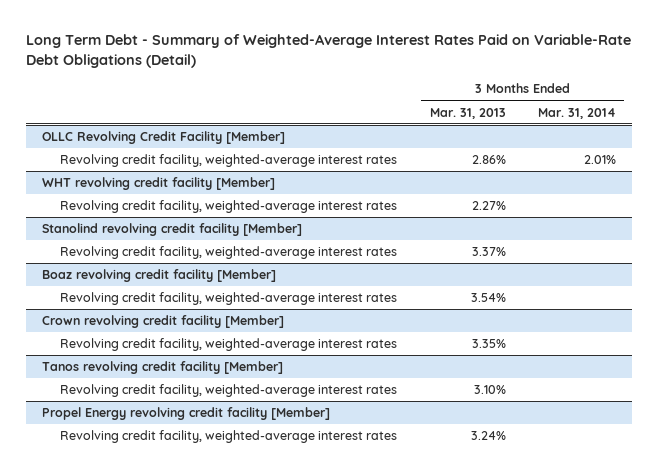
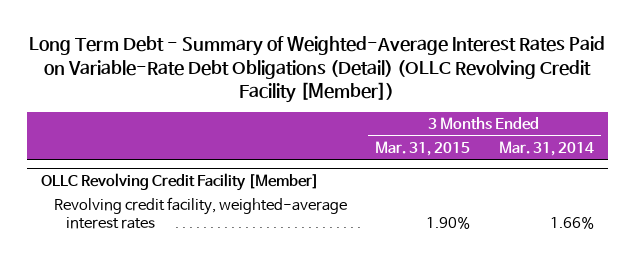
[25,34,631,68] Long Term Debt - Summary of Weighted-Average Interest Rates Paid on Variable-Rate Debt Obligations (Detail) -> [29,36,606,103] Long Term Debt - Summary of Weighted-Average Interest Rates Paid on Variable-Rate Debt Obligations (Detail) (OLLC Revolving Credit Facility [Member])
[429,107,506,119] Mar. 31, 2013 -> none
none -> [375,140,471,156] Mar. 31, 2015
[41,177,275,191] WHT revolving credit facility [Member] -> none
[60,200,398,214] Revolving credit facility, weighted-average interest rates -> none
[41,223,302,237] Stanolind revolving credit facility [Member] -> none
[60,246,398,260] Revolving credit facility, weighted-average interest rates -> none
[41,269,276,283] Boaz revolving credit facility [Member] -> none
[60,292,398,306] Revolving credit facility, weighted-average interest rates -> none
[41,315,284,329] Crown revolving credit facility [Member] -> none
[60,338,398,352] Revolving credit facility, weighted-average interest rates -> none
[41,361,283,375] Tanos revolving credit facility [Member] -> none
[60,384,398,398] Revolving credit facility, weighted-average interest rates -> none
[41,407,330,421] Propel Energy revolving credit facility [Member] -> none
[60,430,398,444] Revolving credit facility, weighted-average interest rates -> none
[584,155,617,165] 2.01% -> [549,216,594,230] 1.66%

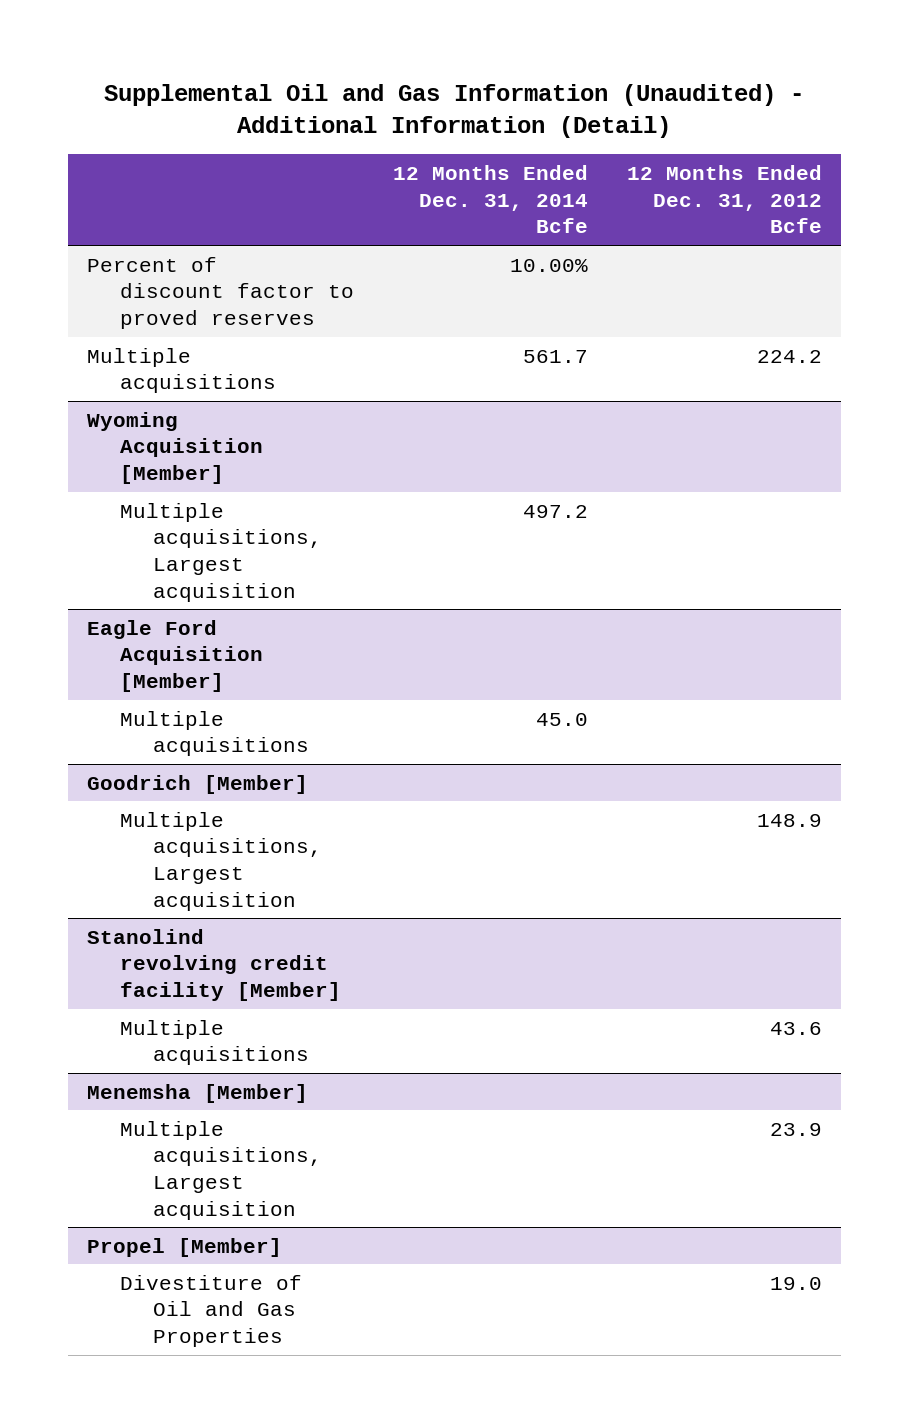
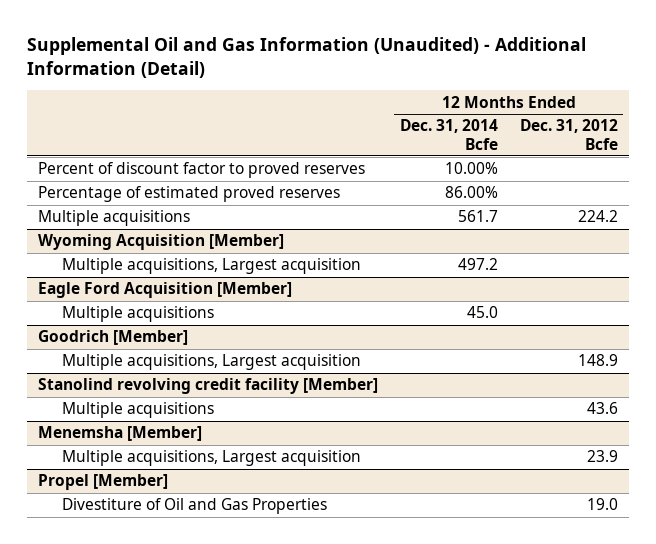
none -> [37,186,340,203] Percentage of estimated proved reserves

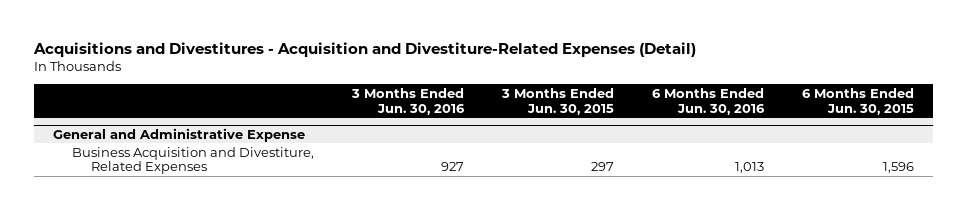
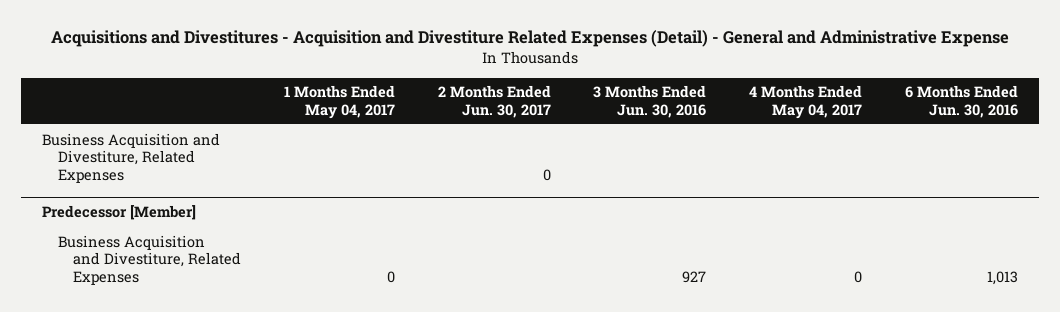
[32,42,696,58] Acquisitions and Divestitures - Acquisition and Divestiture-Related Expenses (Detail) -> [50,30,1009,48] Acquisitions and Divestitures - Acquisition and Divestiture Related Expenses (Detail) - General and Administrative Expense
[500,87,614,115] 3 Months Ended Jun. 30, 2015 -> none
[801,87,914,115] 6 Months Ended Jun. 30, 2015 -> none
none -> [283,85,395,119] 1 Months Ended May 04, 2017
none -> [437,85,551,118] 2 Months Ended Jun. 30, 2017
none -> [748,85,862,119] 4 Months Ended May 04, 2017
none -> [42,132,221,183] Business Acquisition and Divestiture, Related Expenses
[52,127,305,142] General and Administrative Expense -> [42,205,197,221] Predecessor [Member]

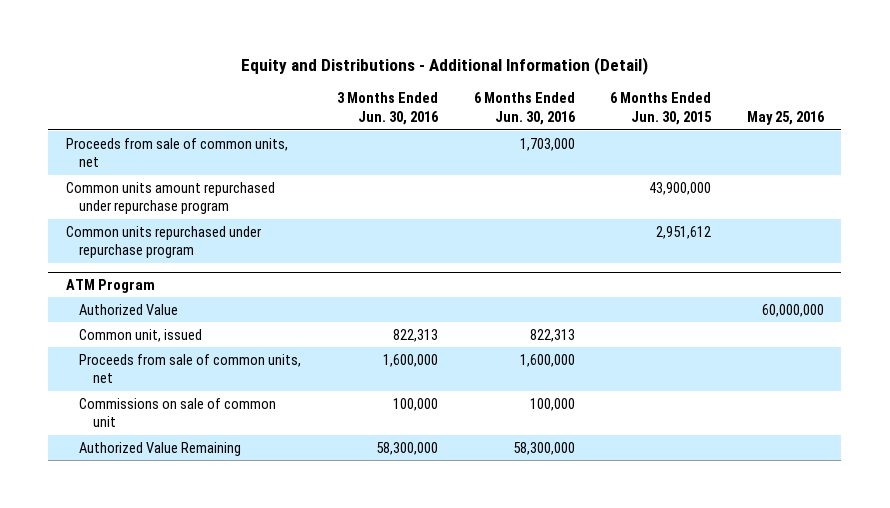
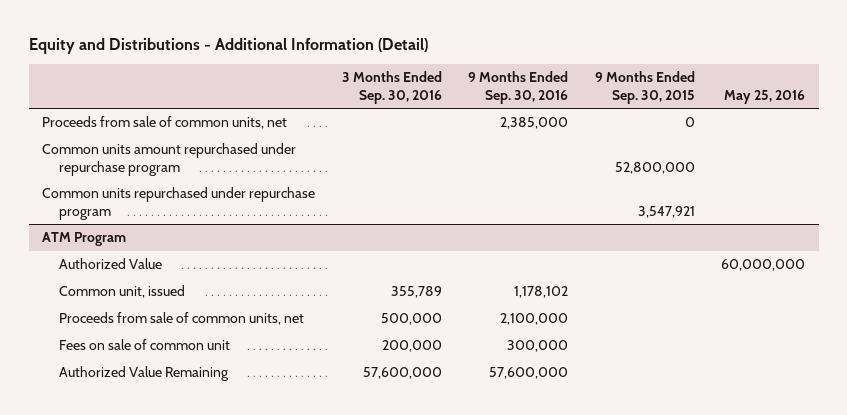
[336,92,439,126] 3 Months Ended Jun. 30, 2016 -> none
[473,92,576,126] 6 Months Ended Jun. 30, 2016 -> none
[610,92,713,126] 6 Months Ended Jun. 30, 2015 -> none
none -> [341,71,442,104] 3 Months Ended Sep. 30, 2016
none -> [468,71,569,104] 9 Months Ended Sep. 30, 2016
none -> [594,71,695,104] 9 Months Ended Sep. 30, 2015
[79,397,277,428] Commissions on sale of common unit -> [58,339,230,351] Fees on sale of common unit

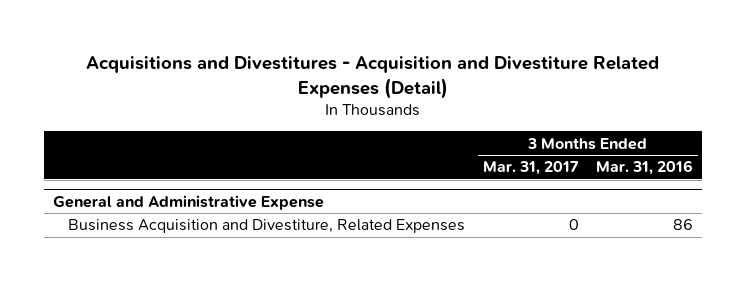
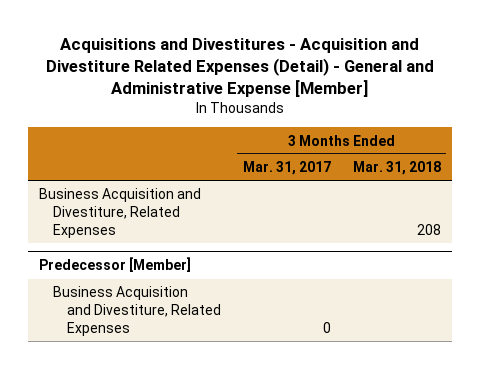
[86,55,660,99] Acquisitions and Divestitures - Acquisition and Divestiture Related Expenses (Detail) -> [46,38,435,98] Acquisitions and Divestitures - Acquisition and Divestiture Related Expenses (Detail) - General and Administrative Expense [Member]
[596,160,694,176] Mar. 31, 2016 -> none
none -> [352,161,441,176] Mar. 31, 2018
none -> [39,188,202,239] Business Acquisition and Divestiture, Related Expenses
[52,194,324,210] General and Administrative Expense -> [39,257,192,273] Predecessor [Member]

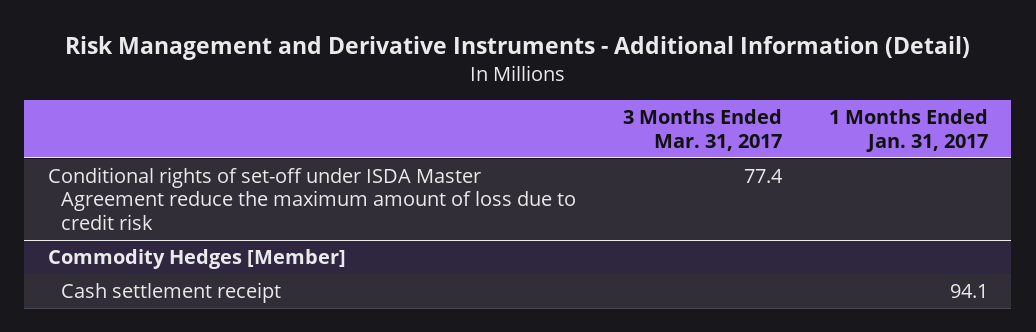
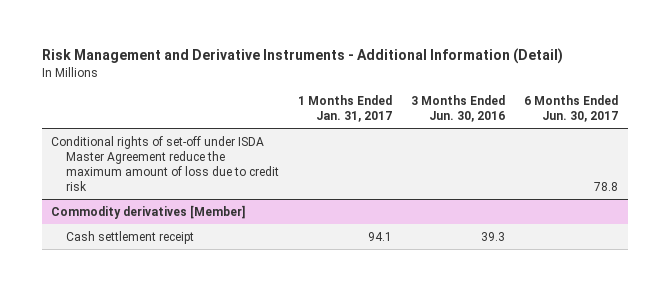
[623,109,783,151] 3 Months Ended Mar. 31, 2017 -> none
none -> [411,95,506,123] 3 Months Ended Jun. 30, 2016
none -> [524,95,619,123] 6 Months Ended Jun. 30, 2017
[47,249,346,270] Commodity Hedges [Member] -> [51,204,246,219] Commodity derivatives [Member]

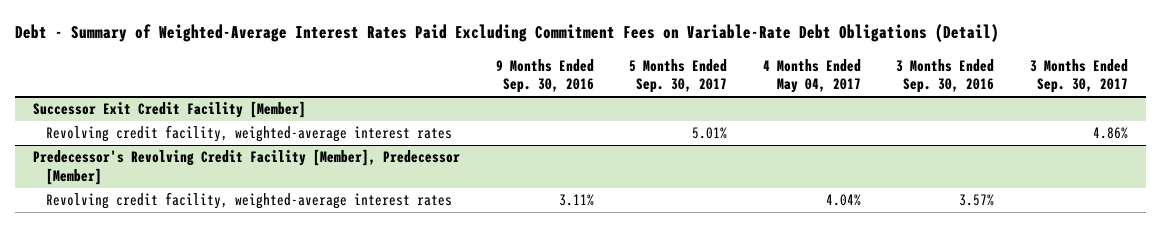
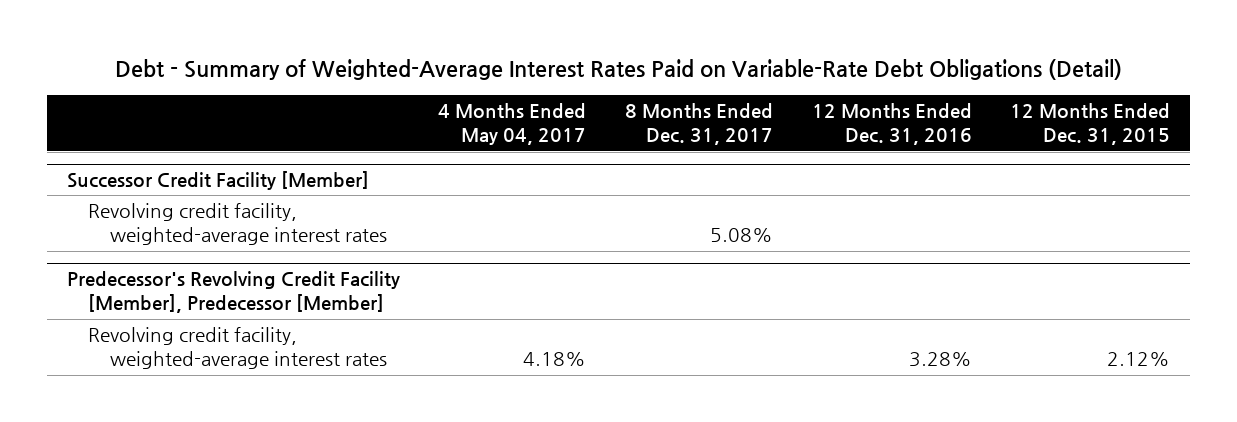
[15,24,1000,43] Debt - Summary of Weighted-Average Interest Rates Paid Excluding Commitment Fees on Variable-Rate Debt Obligations (Detail) -> [115,59,1123,81] Debt - Summary of Weighted-Average Interest Rates Paid on Variable-Rate Debt Obligations (Detail)
[495,58,594,94] 9 Months Ended Sep. 30, 2016 -> none
[629,58,728,94] 5 Months Ended Sep. 30, 2017 -> none
[896,58,995,94] 3 Months Ended Sep. 30, 2016 -> none
[1029,58,1128,94] 3 Months Ended Sep. 30, 2017 -> none
none -> [624,103,773,146] 8 Months Ended Dec. 31, 2017
none -> [811,103,972,146] 12 Months Ended Dec. 31, 2016
none -> [1010,103,1171,146] 12 Months Ended Dec. 31, 2015
[33,101,307,119] Successor Exit Credit Facility [Member] -> none
[45,125,452,143] Revolving credit facility, weighted-average interest rates -> none
none -> [66,171,369,191] Successor Credit Facility [Member]
none -> [88,203,387,246] Revolving credit facility, weighted-average interest rates
[825,194,861,207] 4.04% -> [523,352,587,367] 4.18%

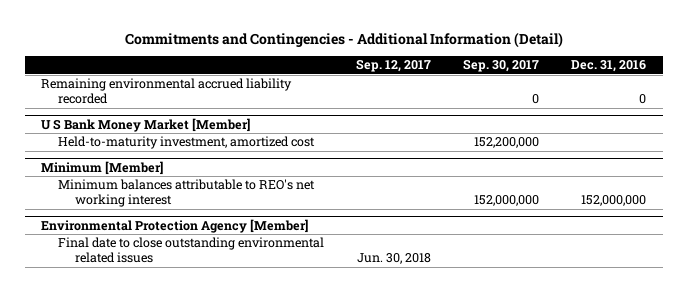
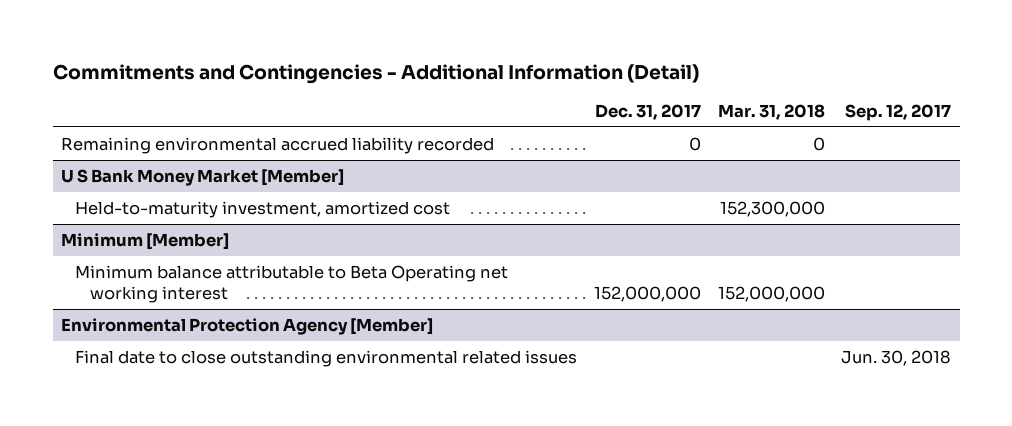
[463,59,540,73] Sep. 30, 2017 -> none
[571,60,647,73] Dec. 31, 2016 -> none
none -> [595,104,702,121] Dec. 31, 2017
none -> [717,104,825,121] Mar. 31, 2018
[58,179,316,208] Minimum balances attributable to REO's net working interest -> [75,264,509,304] Minimum balance attributable to Beta Operating net working interest

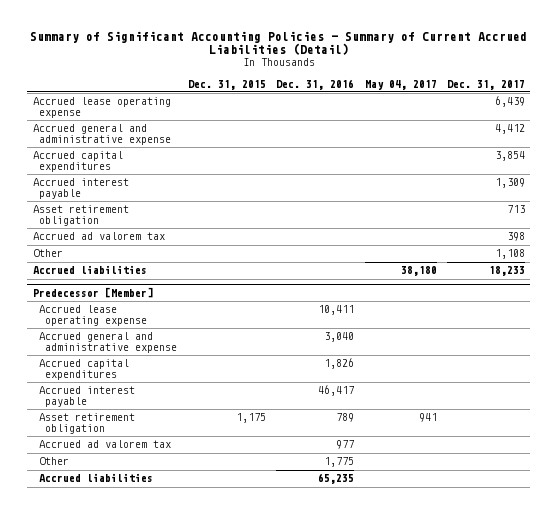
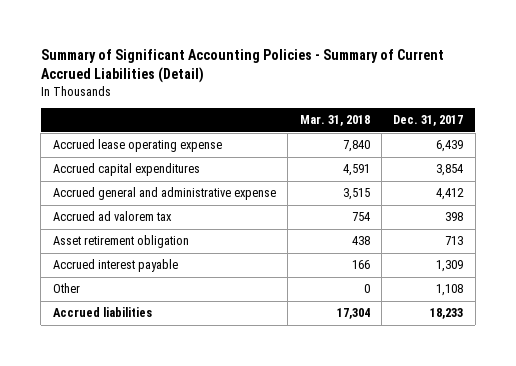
[187,79,266,90] Dec. 31, 2015 -> none
[276,78,355,90] Dec. 31, 2016 -> none
[364,79,437,90] May 04, 2017 -> none
none -> [299,115,370,127] Mar. 31, 2018
[32,124,171,145] Accrued general and administrative expense -> [52,187,276,201] Accrued general and administrative expense
[32,205,129,226] Asset retirement obligation -> [52,235,189,249] Asset retirement obligation
[32,178,129,199] Accrued interest payable -> [52,259,178,273] Accrued interest payable
[32,286,153,298] Predecessor [Member] -> none
[38,305,148,326] Accrued lease operating expense -> none
[38,332,178,353] Accrued general and administrative expense -> none
[38,359,129,380] Accrued capital expenditures -> none
[38,386,135,407] Accrued interest payable -> none
[38,413,135,434] Asset retirement obligation -> none
[38,440,171,449] Accrued ad valorem tax -> none
[38,457,69,466] Other -> none
[38,473,153,483] Accrued liabilities -> none

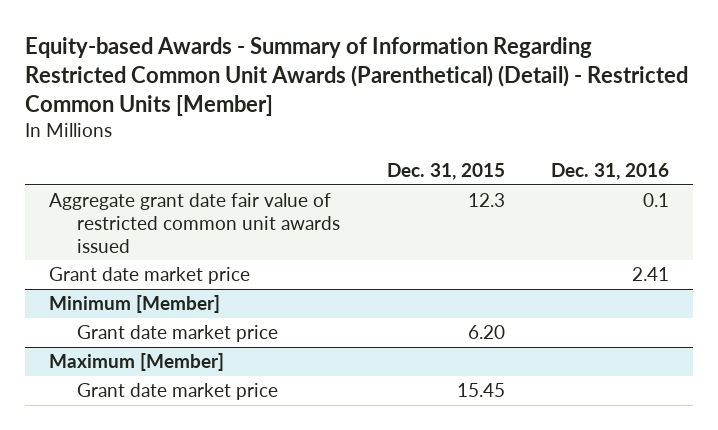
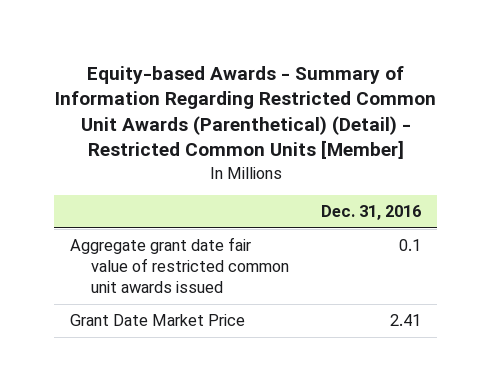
[386,162,505,180] Dec. 31, 2015 -> none
[48,295,220,314] Minimum [Member] -> none
[76,325,278,343] Grant date market price -> none
[48,353,224,372] Maximum [Member] -> none
[76,383,278,401] Grant date market price -> none
[48,267,250,285] Grant date market price -> [70,314,246,327] Grant Date Market Price

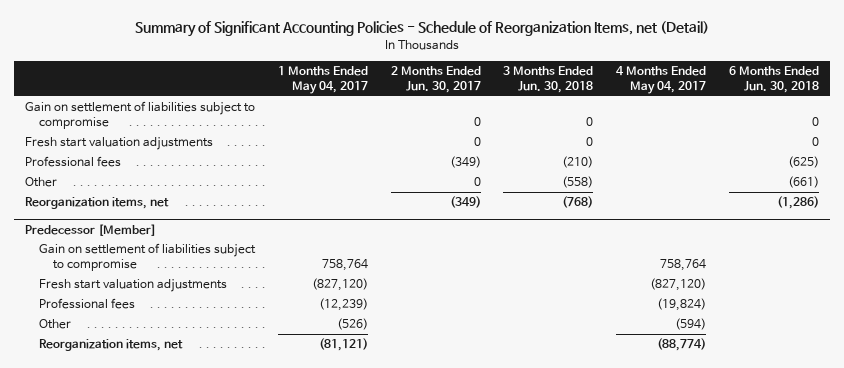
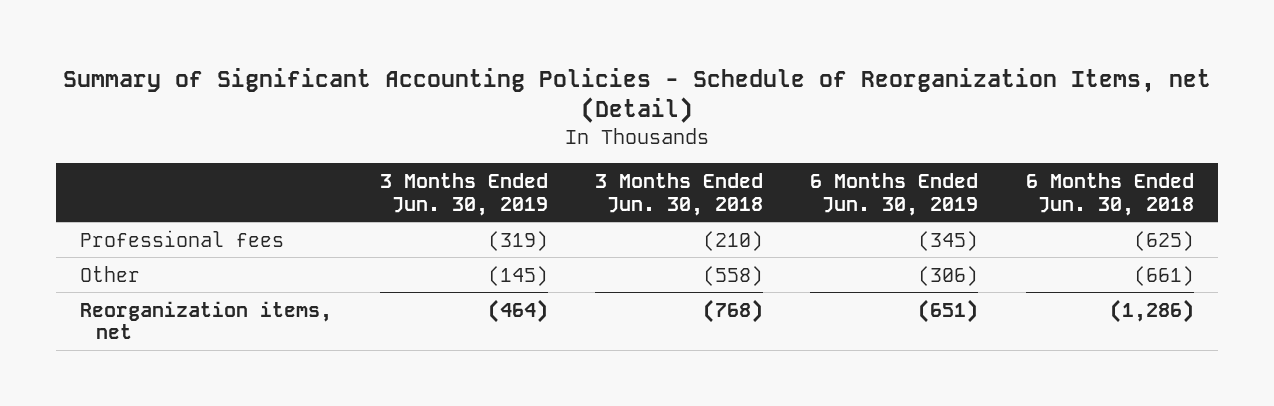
[277,66,368,95] 1 Months Ended May 04, 2017 -> none
[390,66,481,94] 2 Months Ended Jun. 30, 2017 -> none
[616,66,707,95] 4 Months Ended May 04, 2017 -> none
none -> [379,172,548,216] 3 Months Ended Jun. 30, 2019
none -> [810,172,979,216] 6 Months Ended Jun. 30, 2019
[24,101,255,130] Gain on settlement of liabilities subject to compromise -> none
[24,137,213,151] Fresh start valuation adjustments -> none
[24,223,156,236] Predecessor [Member] -> none
[38,243,256,272] Gain on settlement of liabilities subject to compromise -> none
[38,279,227,293] Fresh start valuation adjustments -> none
[38,298,135,310] Professional fees -> none
[38,319,71,330] Other -> none
[38,339,183,352] Reorganization items, net -> none

